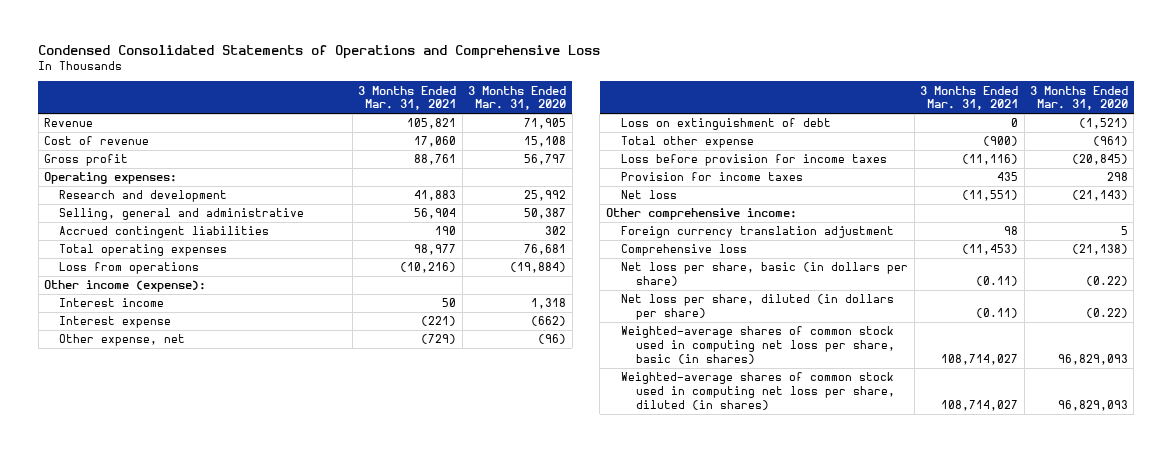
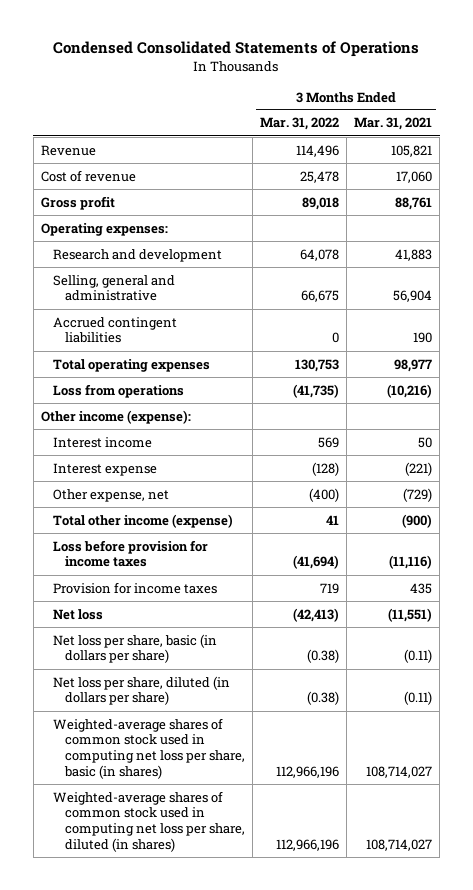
[38,45,601,60] Condensed Consolidated Statements of Operations and Comprehensive Loss -> [53,41,420,58] Condensed Consolidated Statements of Operations
[468,85,567,111] 3 Months Ended Mar. 31, 2020 -> none
none -> [260,117,340,131] Mar. 31, 2022
[621,118,832,131] Loss on extinguishment of debt -> none
[621,136,755,149] Total other expense -> [52,513,233,528] Total other income (expense)
[605,208,797,221] Other comprehensive income: -> none
[621,226,895,239] Foreign currency translation adjustment -> none
[621,244,748,257] Comprehensive loss -> none

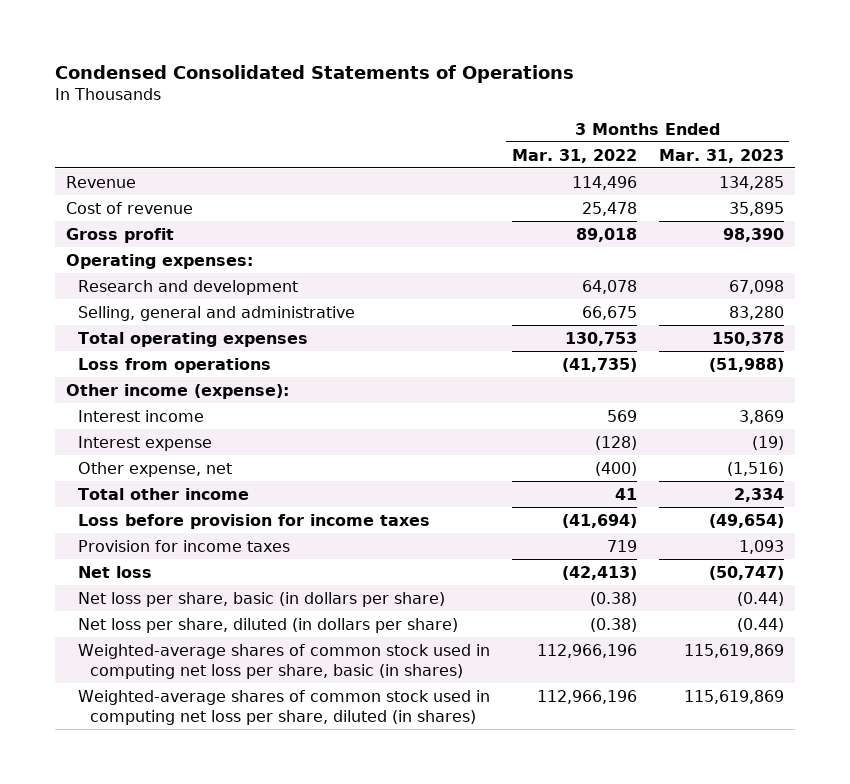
[354,117,433,131] Mar. 31, 2021 -> none
none -> [658,148,784,163] Mar. 31, 2023
[52,316,177,344] Accrued contingent liabilities -> none
[52,513,233,528] Total other income (expense) -> [78,487,250,500] Total other income

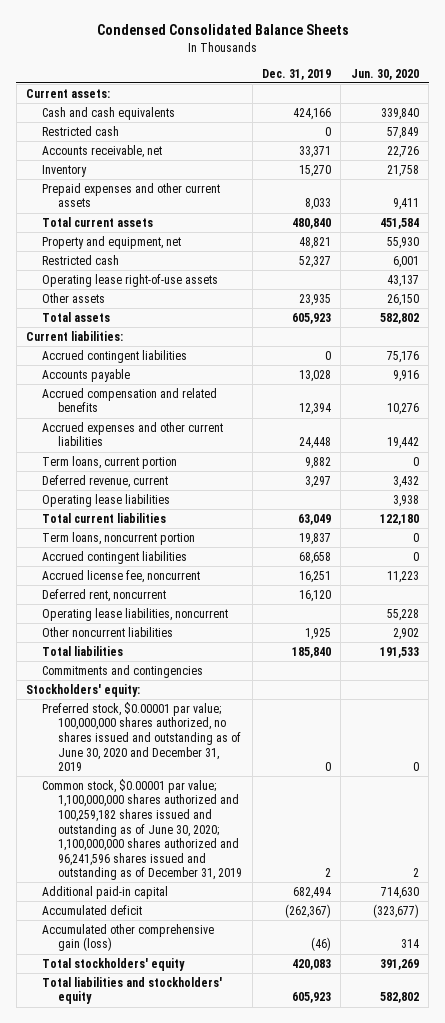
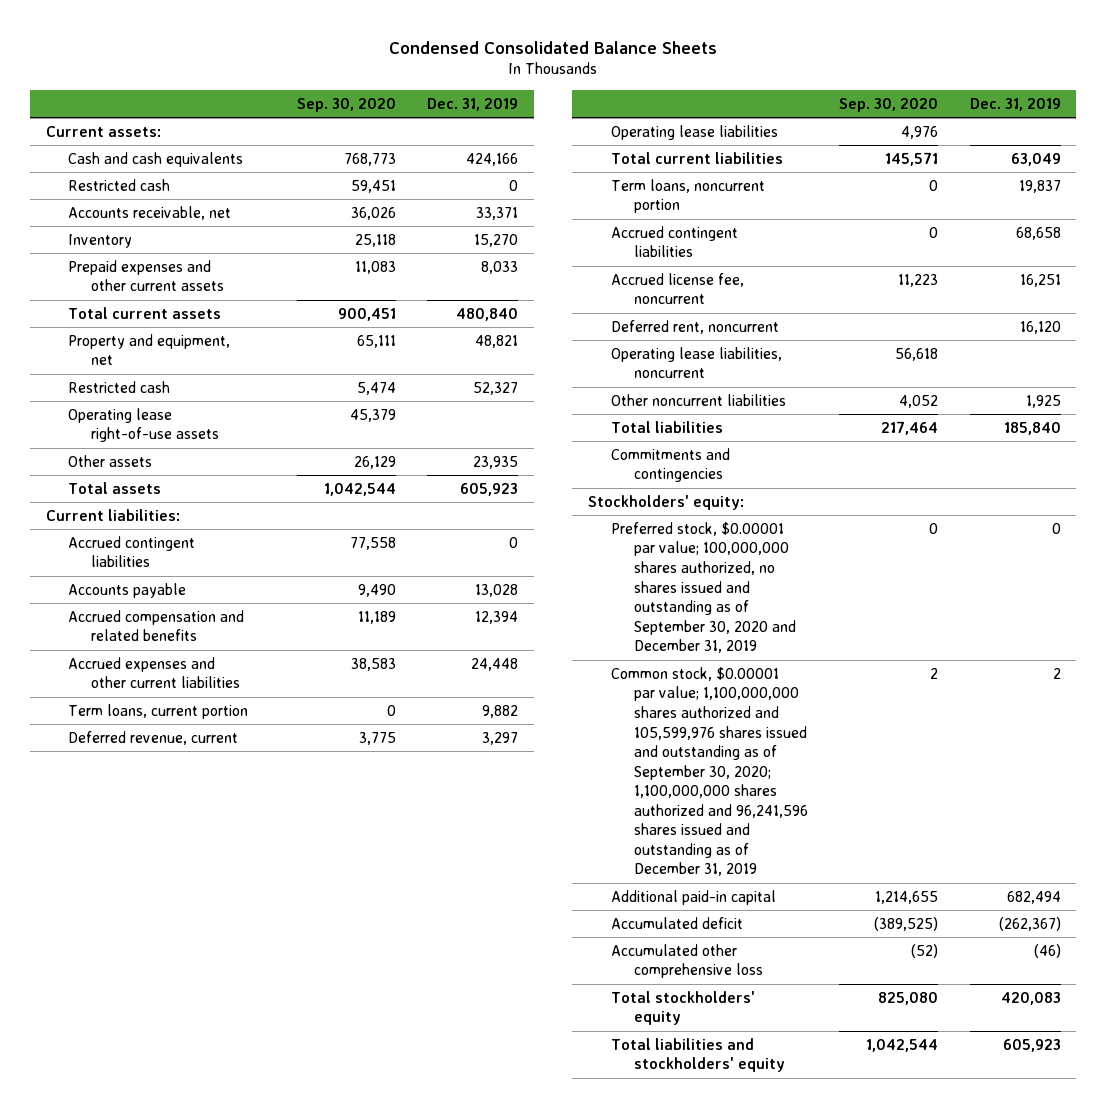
[350,68,419,80] Jun. 30, 2020 -> none
none -> [296,97,396,112] Sep. 30, 2020
[42,701,242,772] Preferred stock, $0.00001 par value; 100,000,000 shares authorized, no shares issued and outstanding as of June 30, 2020 and December 31, 2019 -> [610,521,796,654] Preferred stock, $0.00001 par value; 100,000,000 shares authorized, no shares issued and outstanding as of September 30, 2020 and December 31, 2019
[42,778,243,881] Common stock, $0.00001 par value; 1,100,000,000 shares authorized and 100,259,182 shares issued and outstanding as of June 30, 2020; 1,100,000,000 shares authorized and 96,241,596 shares issued and outstanding as of December 31, 2019 -> [610,666,808,877] Common stock, $0.00001 par value; 1,100,000,000 shares authorized and 105,599,976 shares issued and outstanding as of September 30, 2020; 1,100,000,000 shares authorized and 96,241,596 shares issued and outstanding as of December 31, 2019
[42,923,215,952] Accumulated other comprehensive gain (loss) -> [610,943,763,979] Accumulated other comprehensive loss

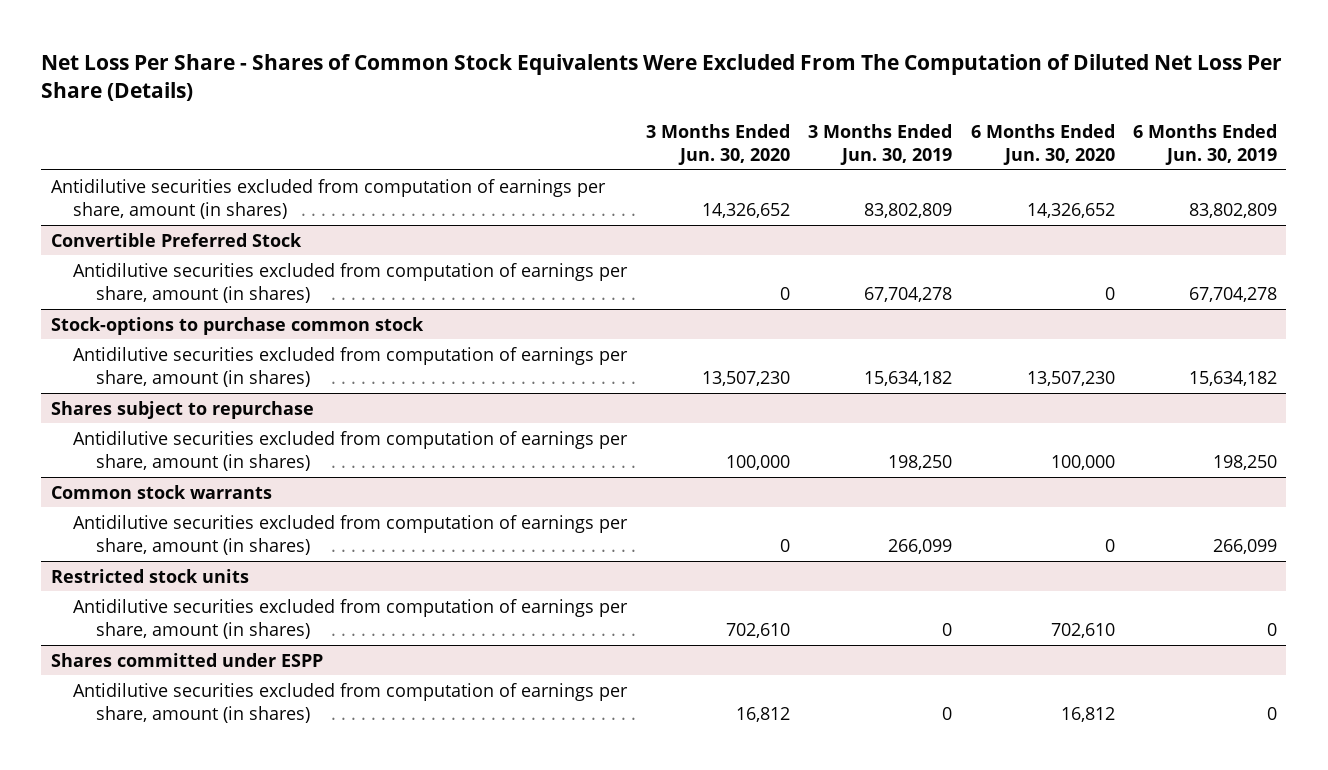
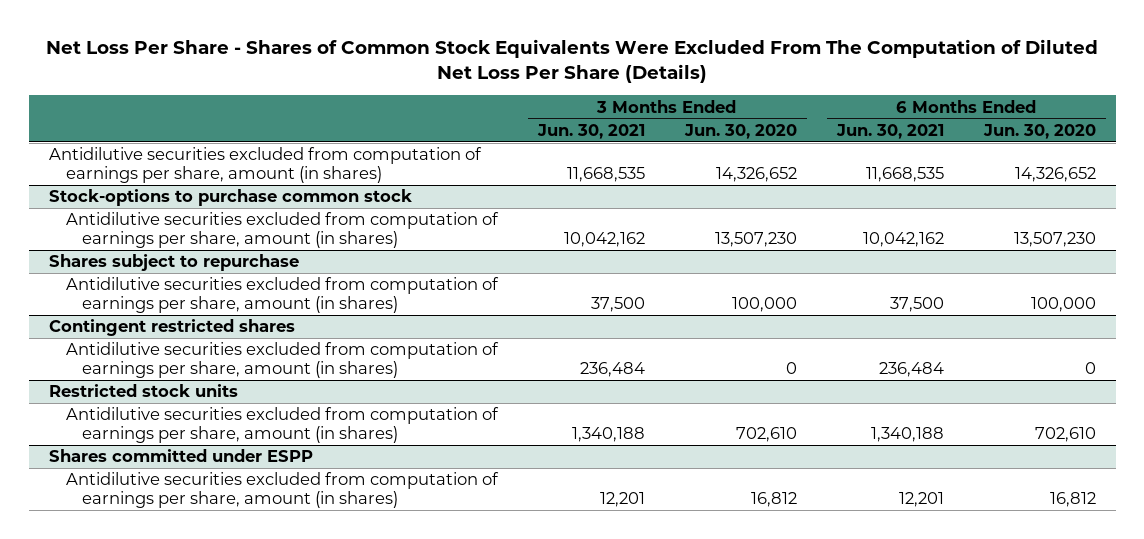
[808,123,953,166] 3 Months Ended Jun. 30, 2019 -> none
[1133,123,1278,166] 6 Months Ended Jun. 30, 2019 -> none
none -> [536,123,645,139] Jun. 30, 2021
none -> [835,123,944,139] Jun. 30, 2021
[50,232,302,247] Convertible Preferred Stock -> none
[73,262,629,304] Antidilutive securities excluded from computation of earnings per share, amount (in shares) -> none
[50,484,272,499] Common stock warrants -> none
none -> [48,319,295,337] Contingent restricted shares

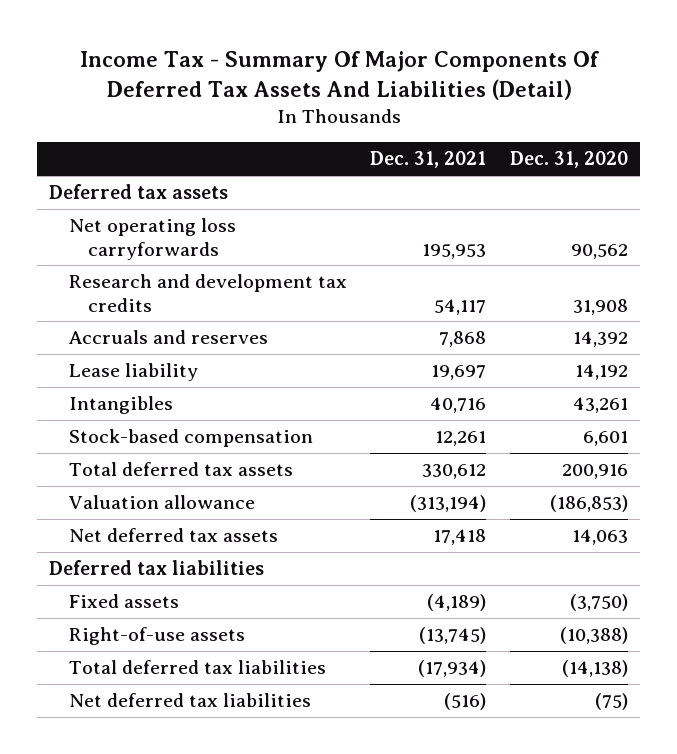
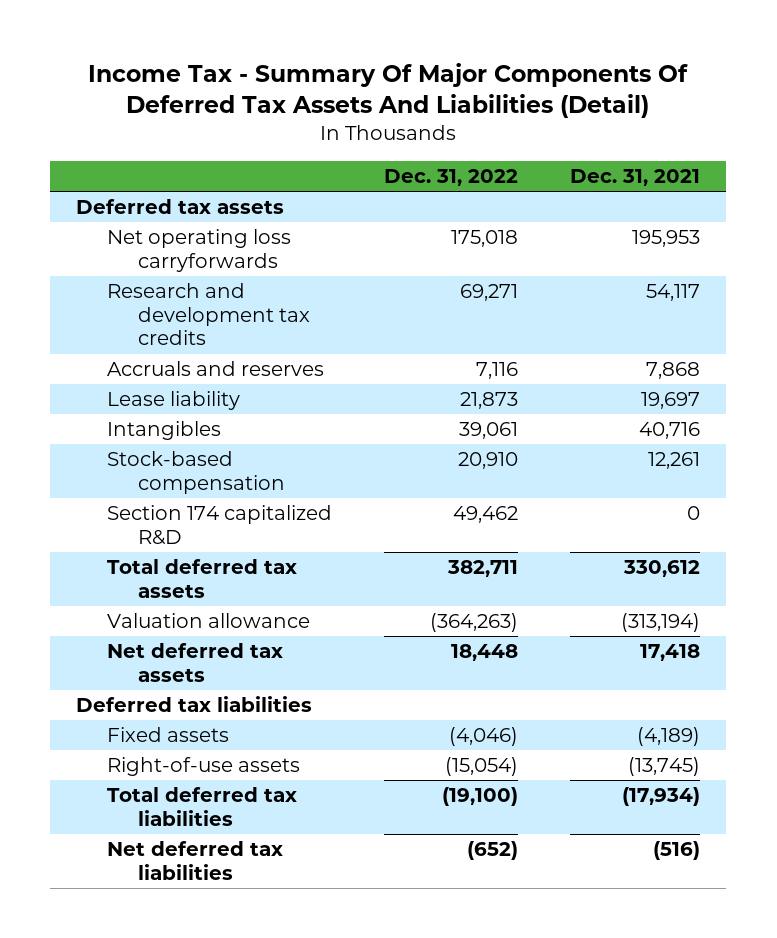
[510,151,629,169] Dec. 31, 2020 -> none
none -> [384,168,519,186] Dec. 31, 2022
none -> [107,505,333,545] Section 174 capitalized R&D

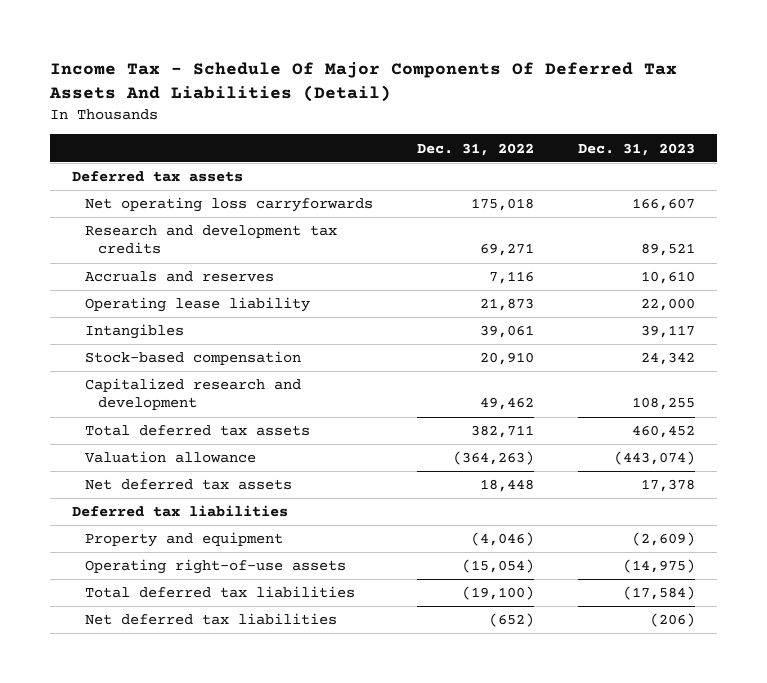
[88,62,689,119] Income Tax - Summary Of Major Components Of Deferred Tax Assets And Liabilities (Detail) -> [48,61,677,103] Income Tax - Schedule Of Major Components Of Deferred Tax Assets And Liabilities (Detail)
[570,168,701,186] Dec. 31, 2021 -> none
none -> [577,142,695,156] Dec. 31, 2023
[107,391,241,411] Lease liability -> [84,297,310,313] Operating lease liability
[107,505,333,545] Section 174 capitalized R&D -> [84,378,301,411] Capitalized research and development
[107,727,230,743] Fixed assets -> [84,532,283,548] Property and equipment
[107,757,301,777] Right-of-use assets -> [84,559,346,575] Operating right-of-use assets

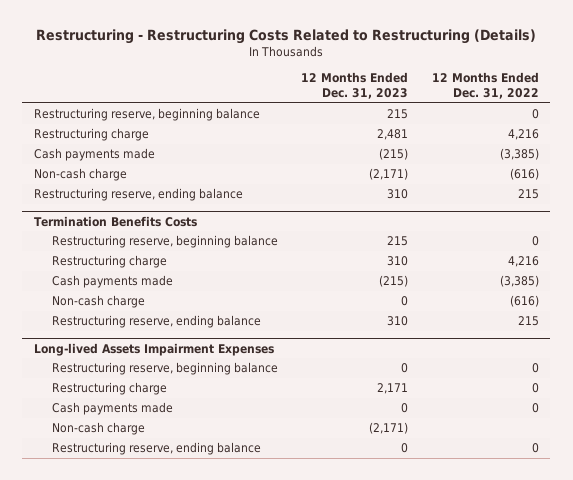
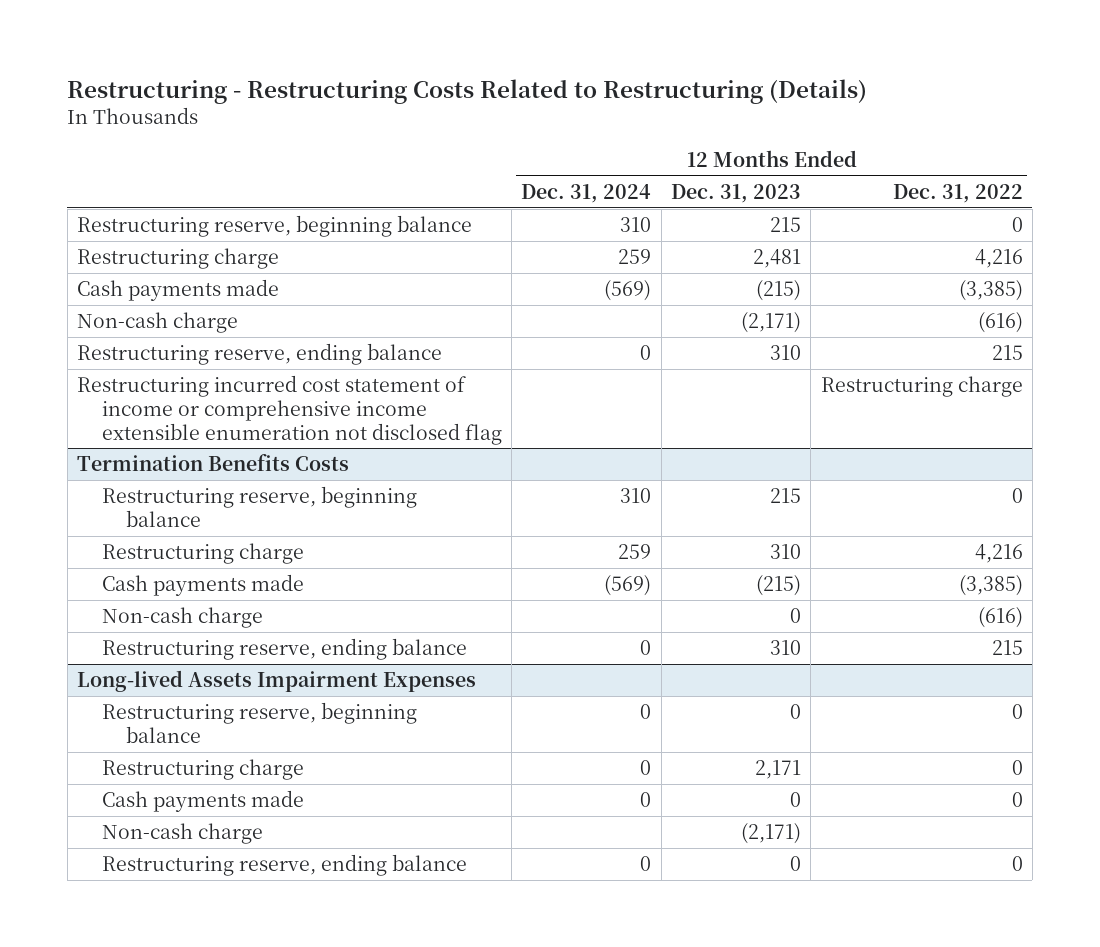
none -> [521,183,652,203] Dec. 31, 2024
none -> [77,375,502,445] Restructuring incurred cost statement of income or comprehensive income extensible enumeration not disclosed flag

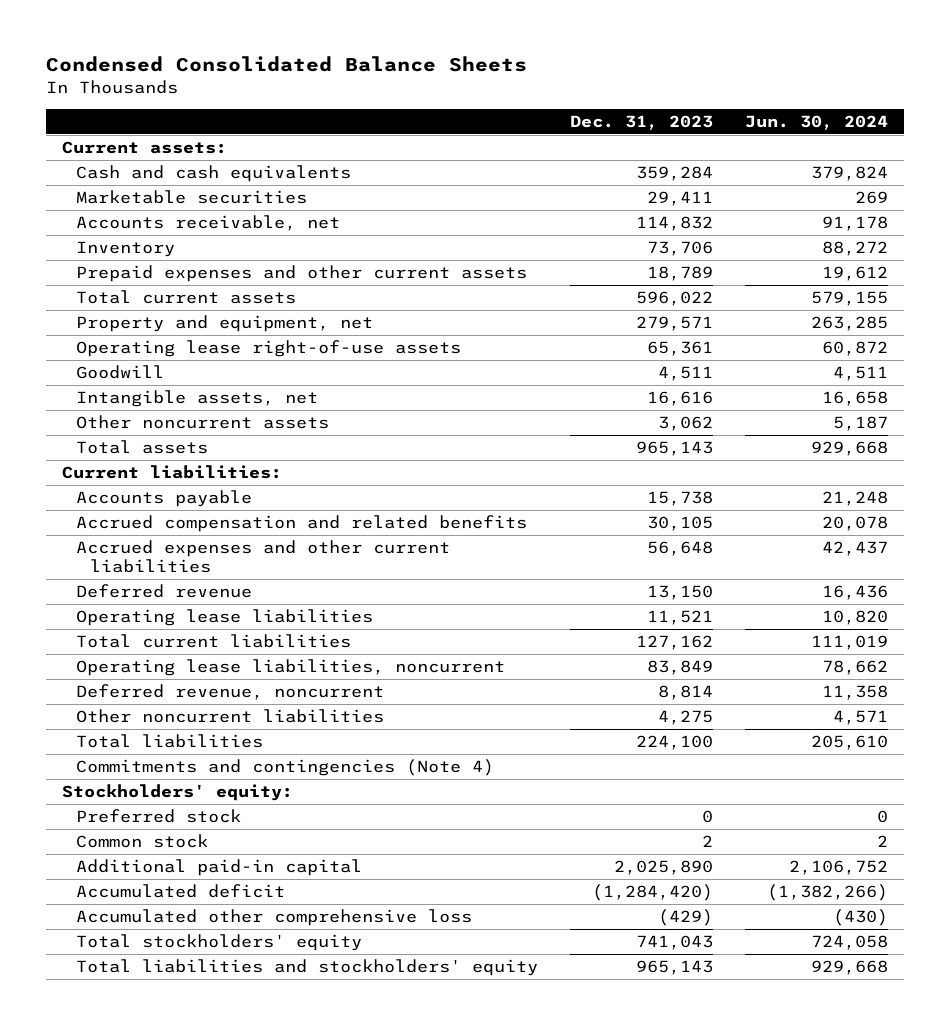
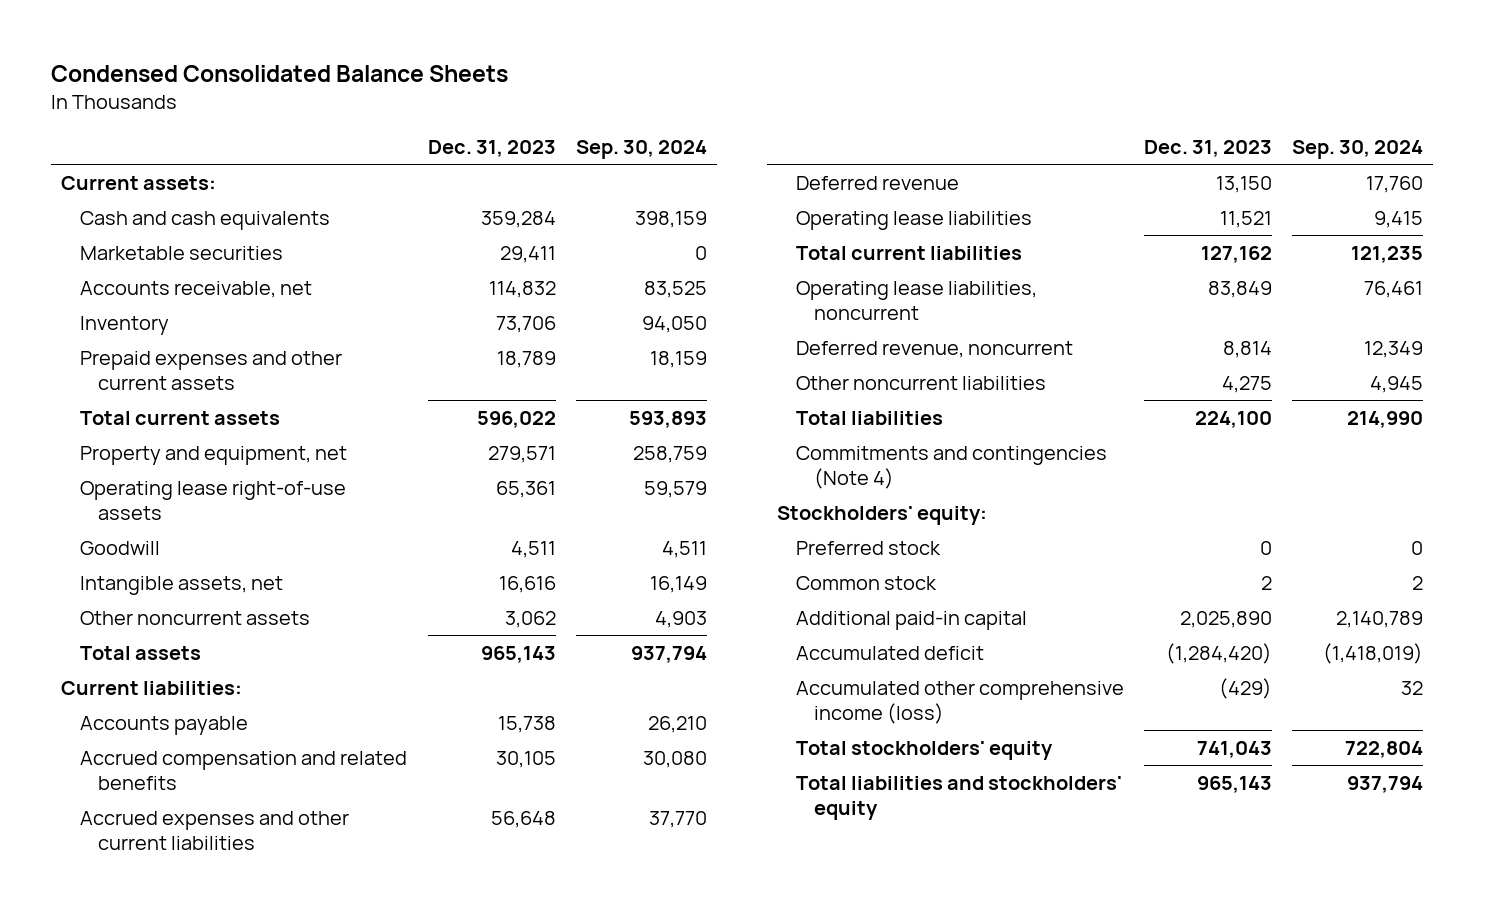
[745,114,889,130] Jun. 30, 2024 -> none
none -> [576,140,708,160] Sep. 30, 2024
[76,909,473,927] Accumulated other comprehensive loss -> [795,680,1124,724] Accumulated other comprehensive income (loss)

